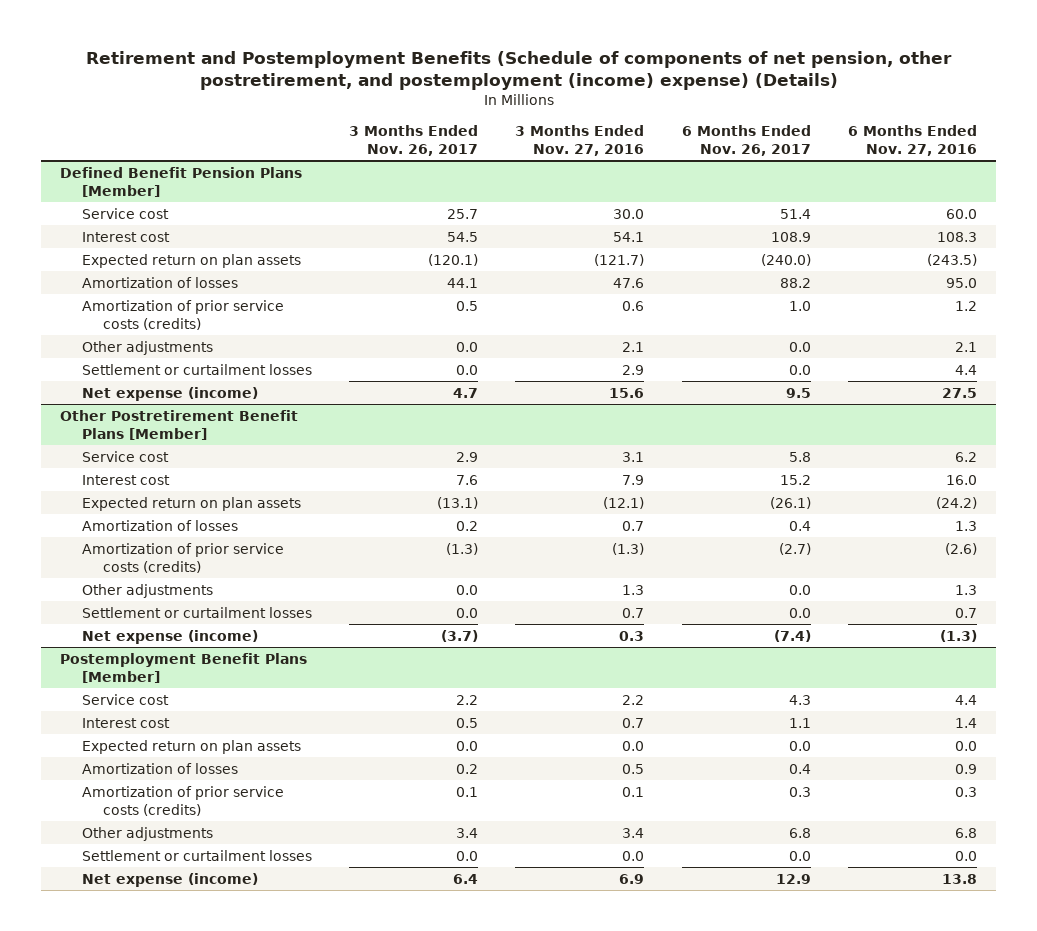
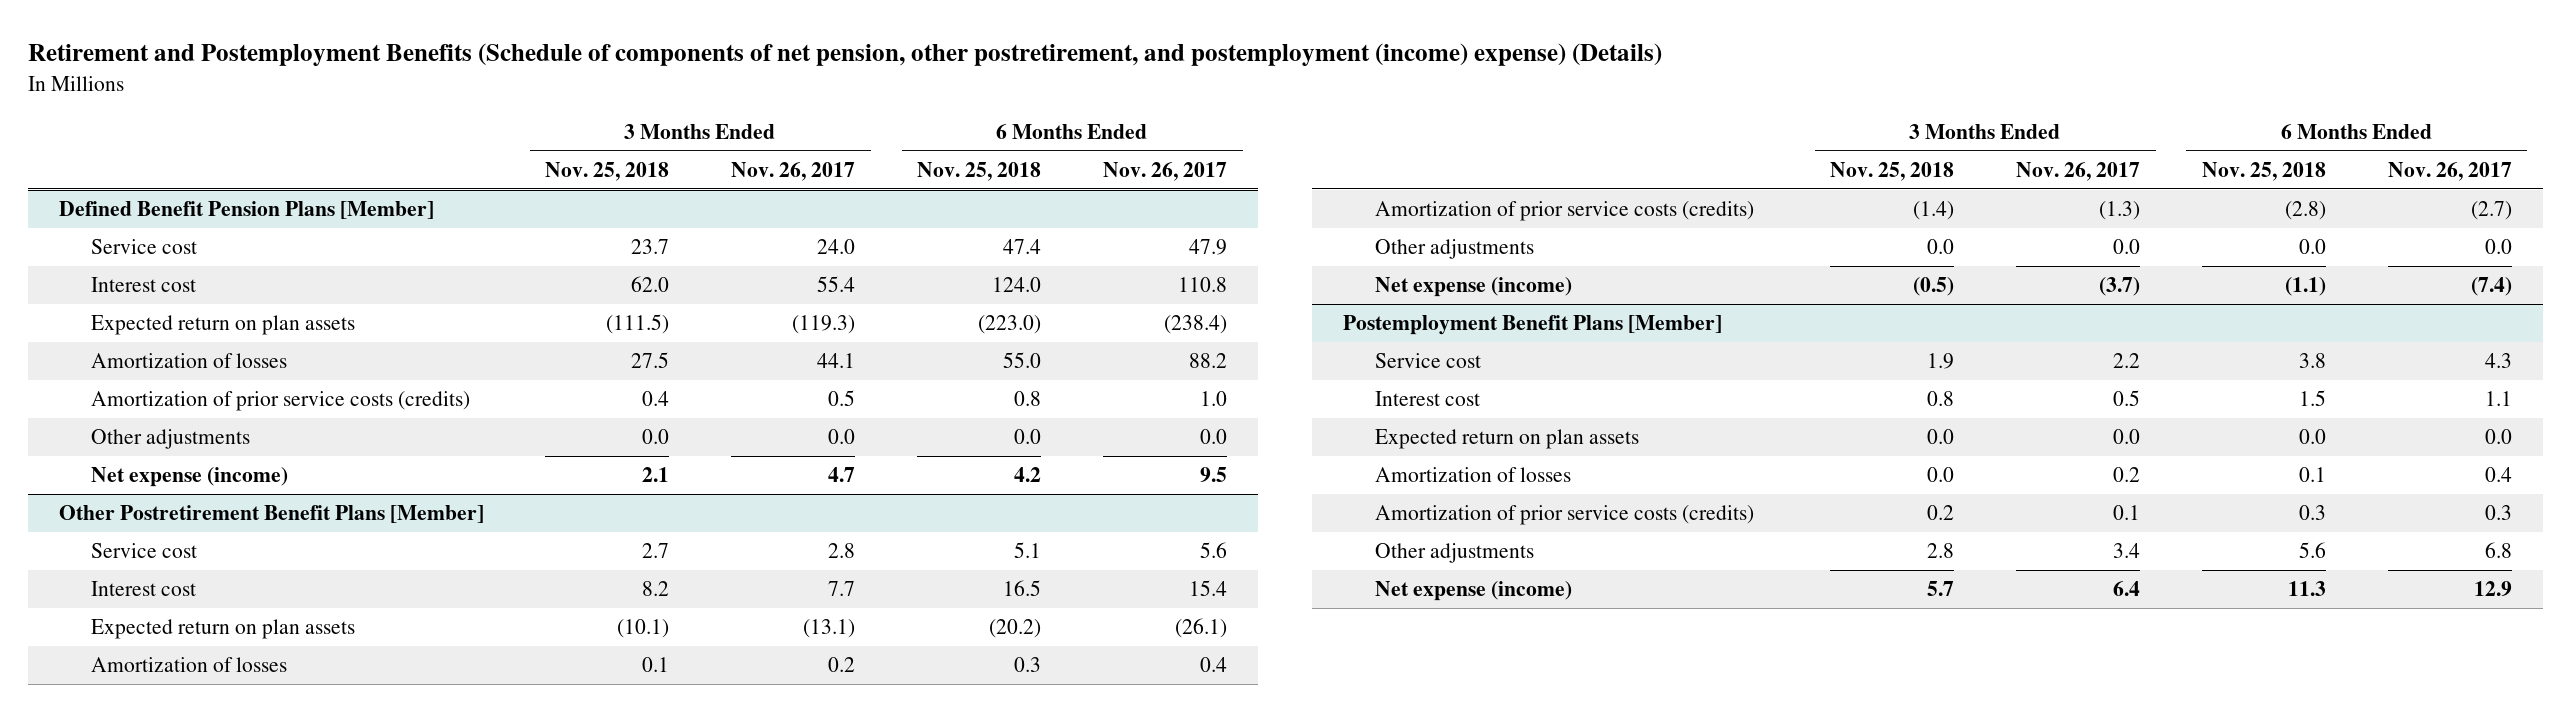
[515,124,645,157] 3 Months Ended Nov. 27, 2016 -> none
[848,124,978,157] 6 Months Ended Nov. 27, 2016 -> none
none -> [545,162,670,182] Nov. 25, 2018
none -> [917,162,1042,182] Nov. 25, 2018
[447,208,479,219] 25.7 -> [817,239,856,255] 24.0
[779,208,811,219] 51.4 -> [1189,239,1228,256] 47.9
[447,231,479,242] 54.5 -> [817,276,856,293] 55.4
[770,231,811,242] 108.9 -> [1178,277,1228,293] 110.8
[428,253,479,266] (120.1) -> [792,315,856,335] (119.3)
[760,253,811,266] (240.0) -> [1164,315,1228,335] (238.4)
[81,363,312,375] Settlement or curtailment losses -> none
[456,451,479,462] 2.9 -> [828,543,856,559] 2.8
[788,451,811,462] 5.8 -> [1200,542,1228,559] 5.6
[456,474,479,485] 7.6 -> [828,581,856,597] 7.7
[779,474,811,485] 15.2 -> [1189,580,1228,597] 15.4
[81,606,312,618] Settlement or curtailment losses -> none
[81,849,312,861] Settlement or curtailment losses -> none

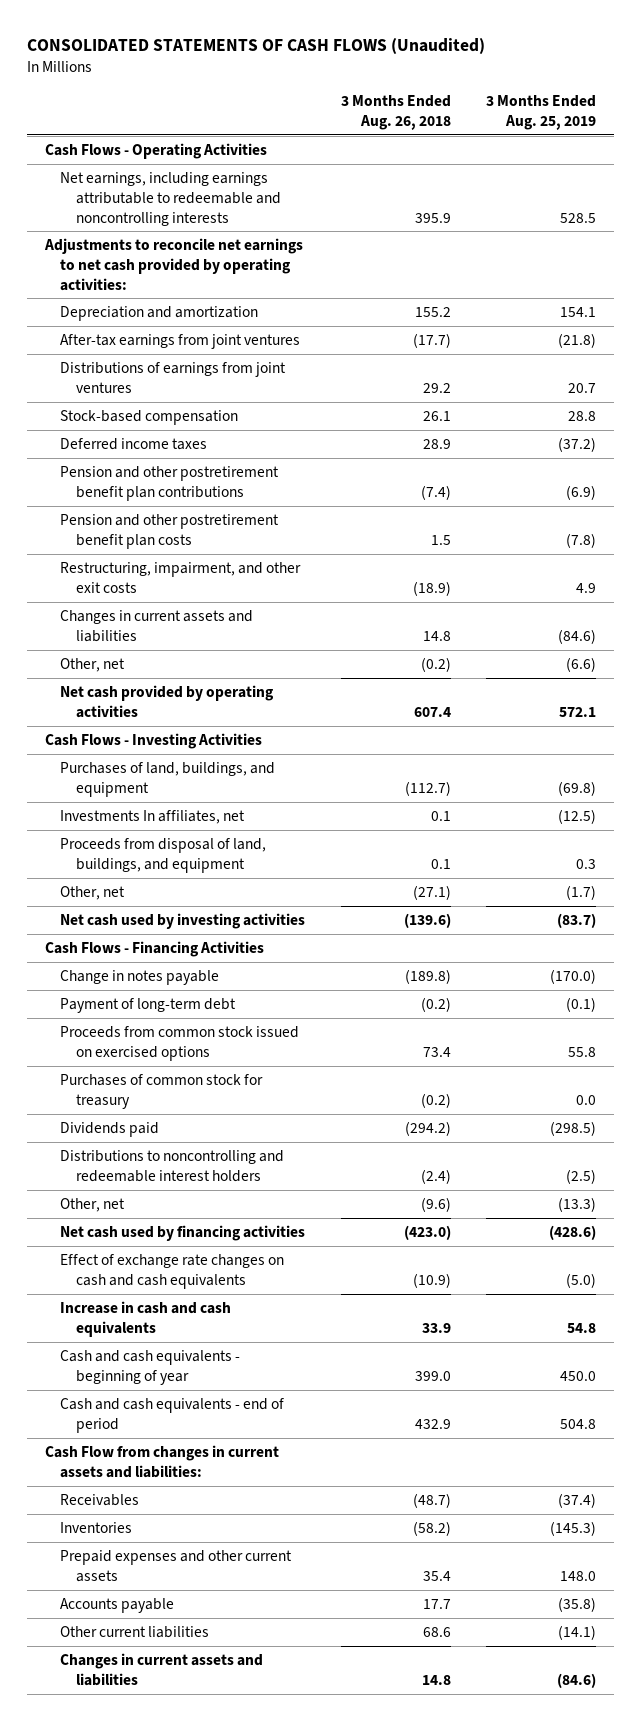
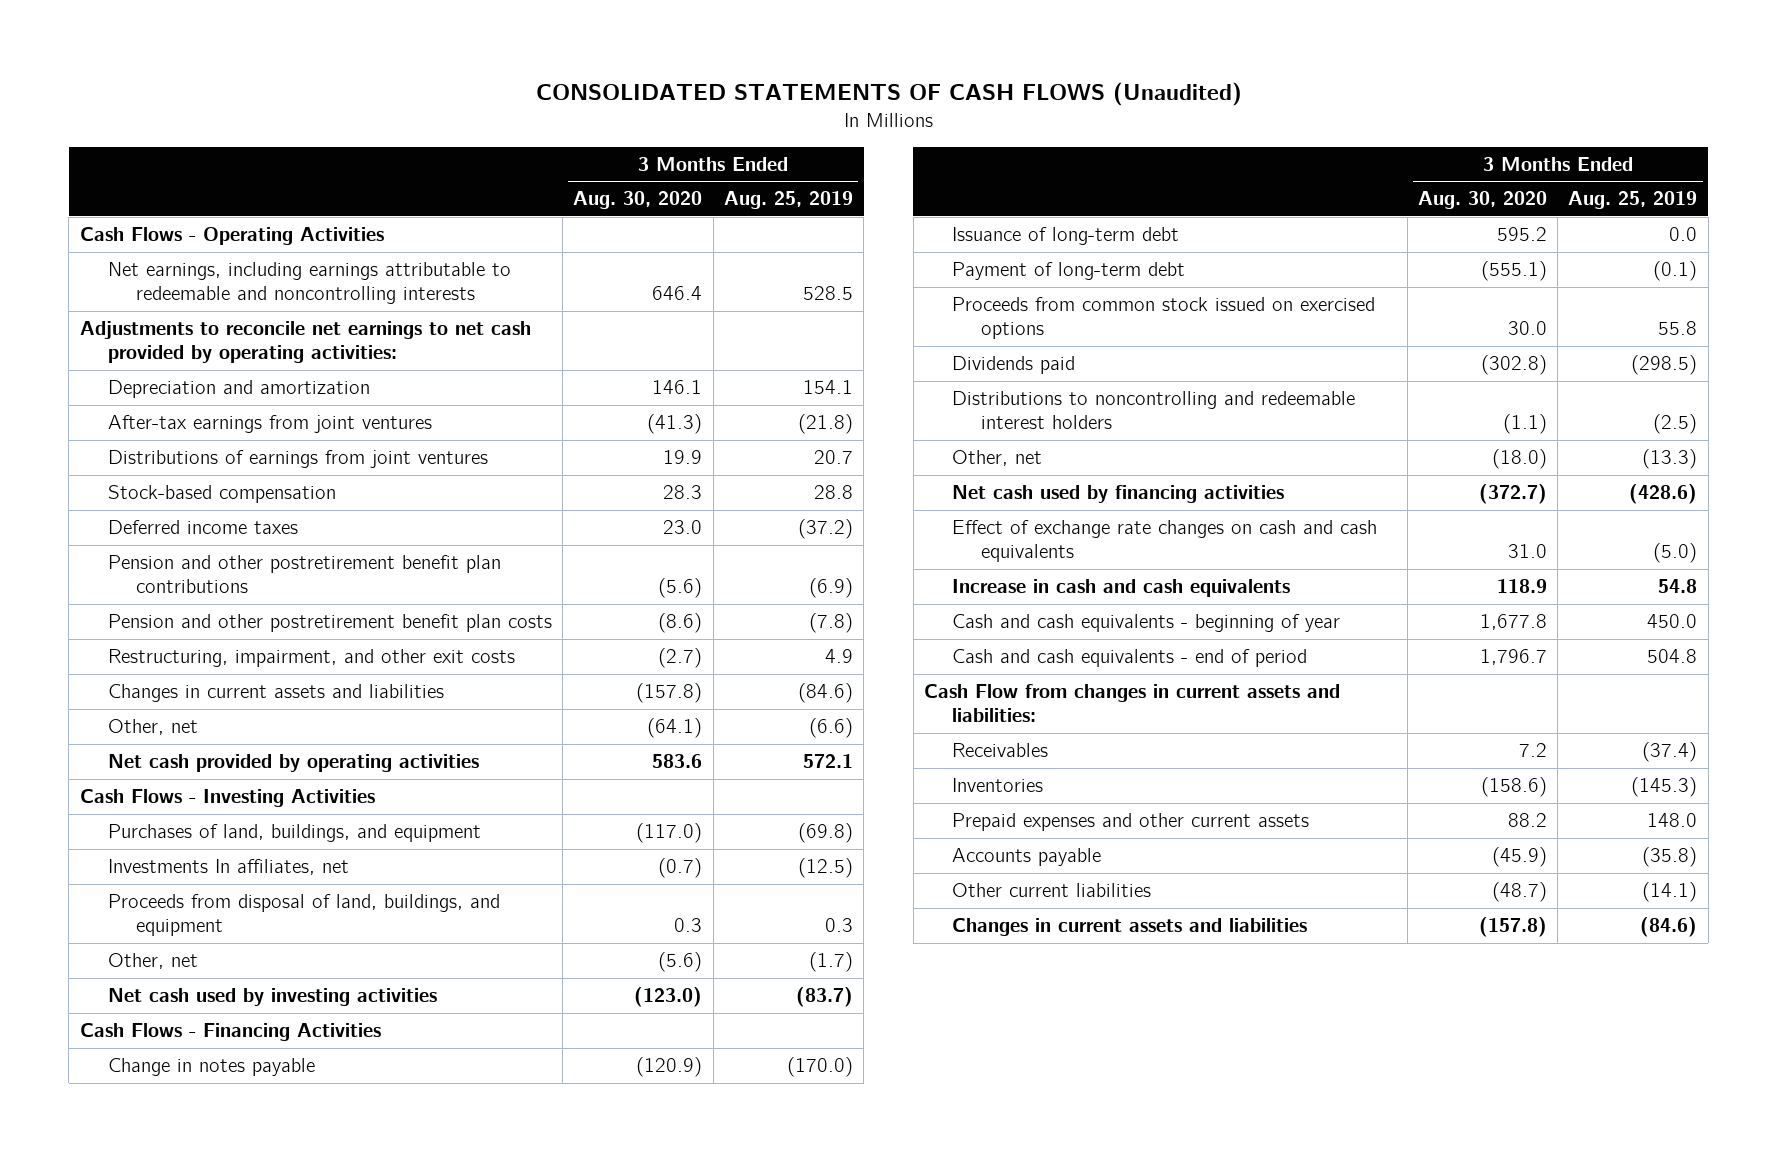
[340,95,451,130] 3 Months Ended Aug. 26, 2018 -> none
none -> [573,191,703,210] Aug. 30, 2020
none -> [952,227,1180,246] Issuance of long-term debt
[60,1073,264,1109] Purchases of common stock for treasury -> none

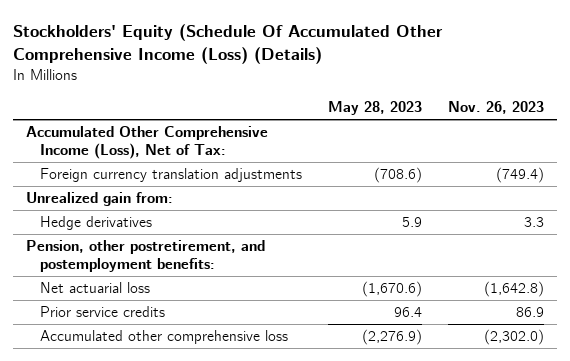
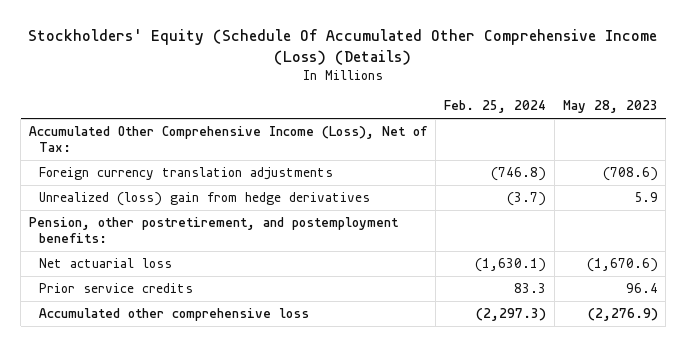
[447,101,544,115] Nov. 26, 2023 -> none
none -> [443,100,546,114] Feb. 25, 2024
[26,192,174,207] Unrealized gain from: -> none
[40,216,153,231] Hedge derivatives -> [38,192,370,207] Unrealized (loss) gain from hedge derivatives

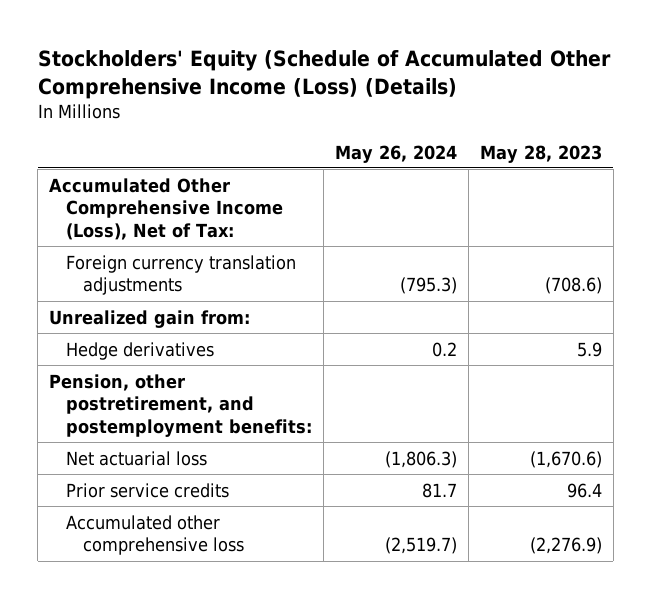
[28,29,658,65] Stockholders' Equity (Schedule Of Accumulated Other Comprehensive Income (Loss) (Details) -> [37,49,611,99] Stockholders' Equity (Schedule of Accumulated Other Comprehensive Income (Loss) (Details)
[443,100,546,114] Feb. 25, 2024 -> none
none -> [334,144,457,163] May 26, 2024
none -> [49,309,251,328] Unrealized gain from:
[38,192,370,207] Unrealized (loss) gain from hedge derivatives -> [65,341,214,360] Hedge derivatives

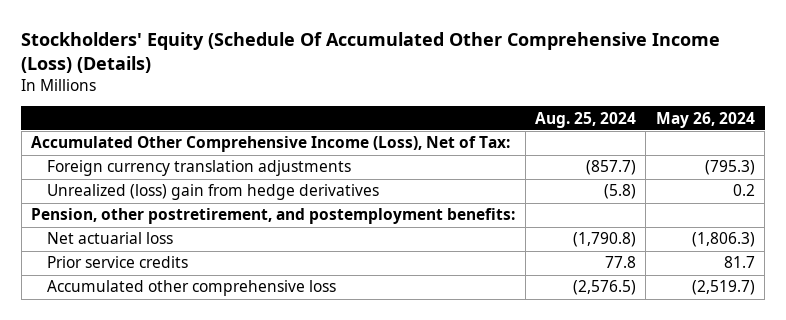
[37,49,611,99] Stockholders' Equity (Schedule of Accumulated Other Comprehensive Income (Loss) (Details) -> [21,31,721,73] Stockholders' Equity (Schedule Of Accumulated Other Comprehensive Income (Loss) (Details)
[479,144,602,163] May 28, 2023 -> none
none -> [535,111,637,128] Aug. 25, 2024
[49,309,251,328] Unrealized gain from: -> none
[65,341,214,360] Hedge derivatives -> [47,184,380,201] Unrealized (loss) gain from hedge derivatives

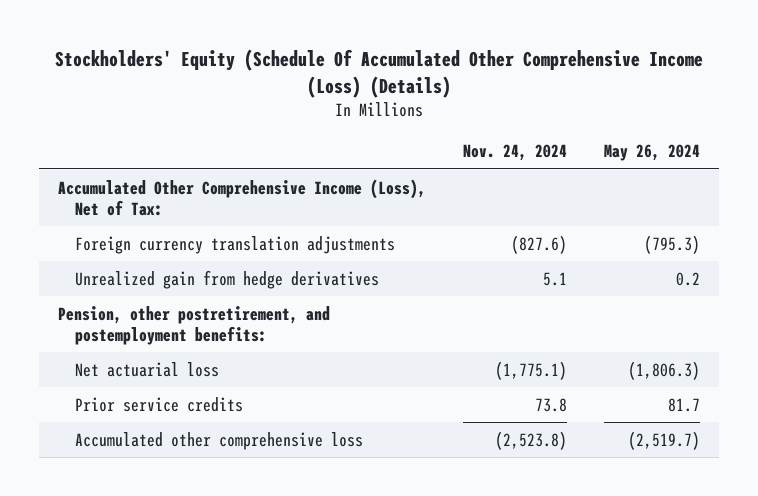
[535,111,637,128] Aug. 25, 2024 -> none
none -> [463,144,568,162] Nov. 24, 2024
[47,184,380,201] Unrealized (loss) gain from hedge derivatives -> [74,269,379,289] Unrealized gain from hedge derivatives

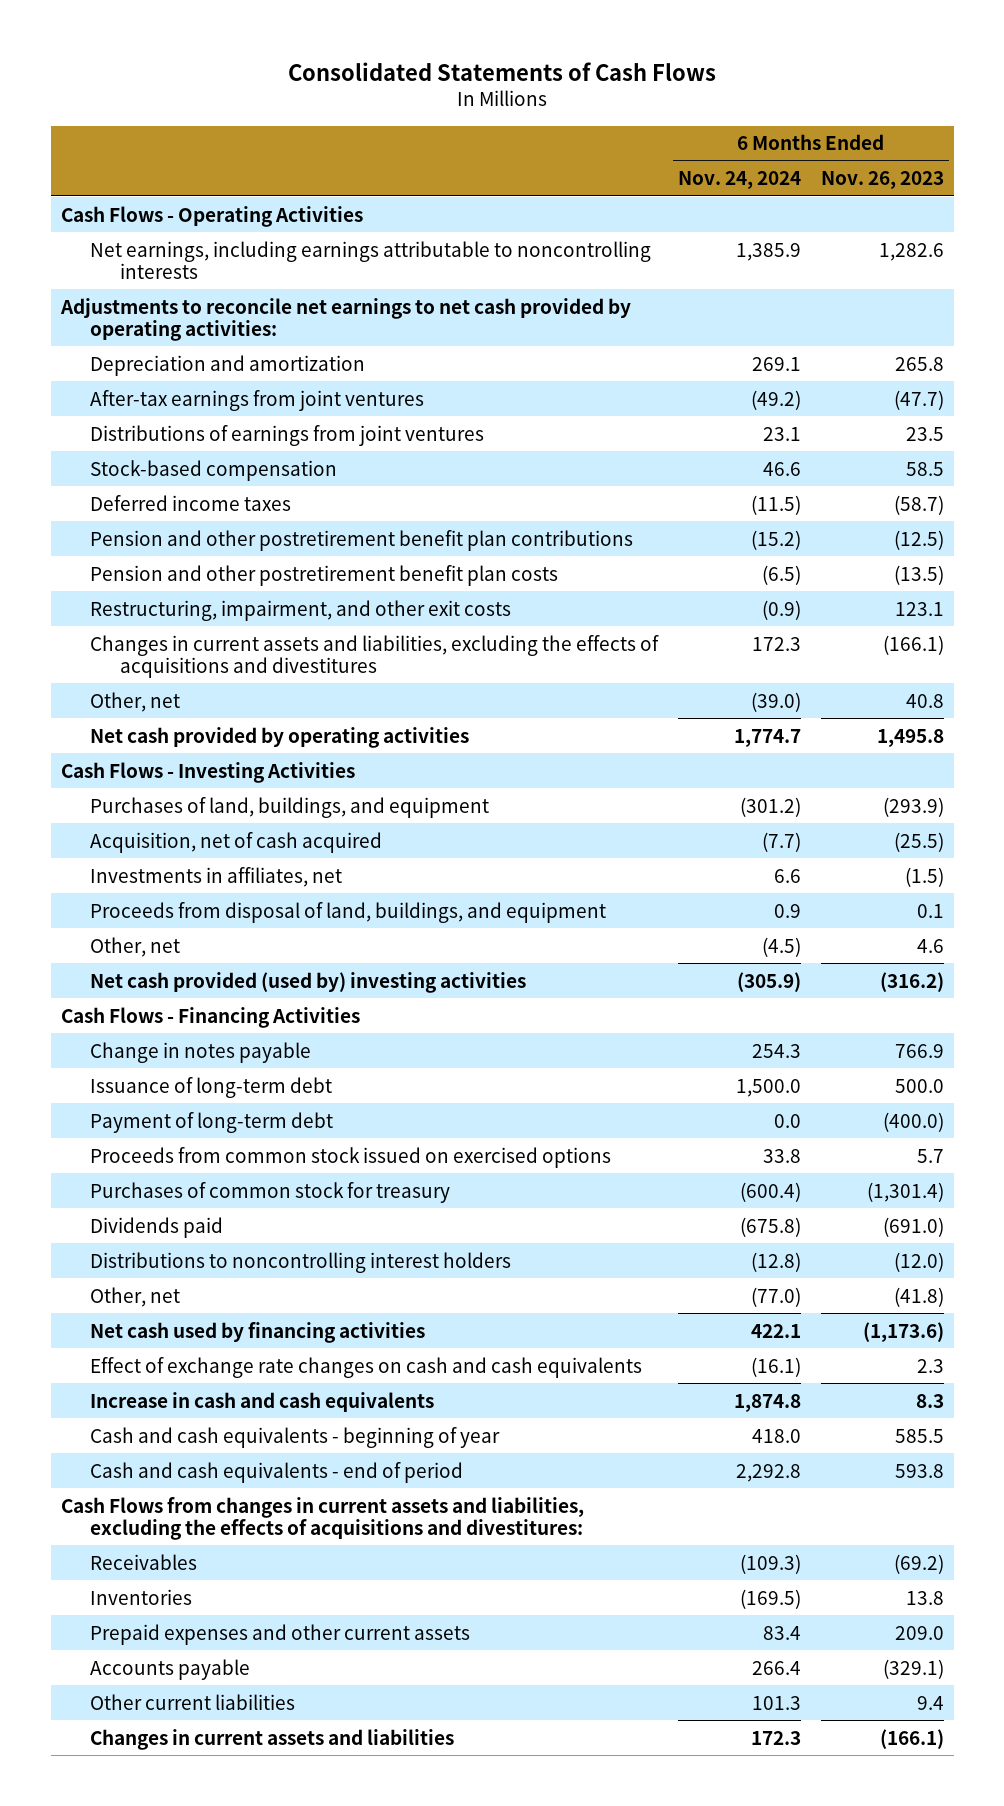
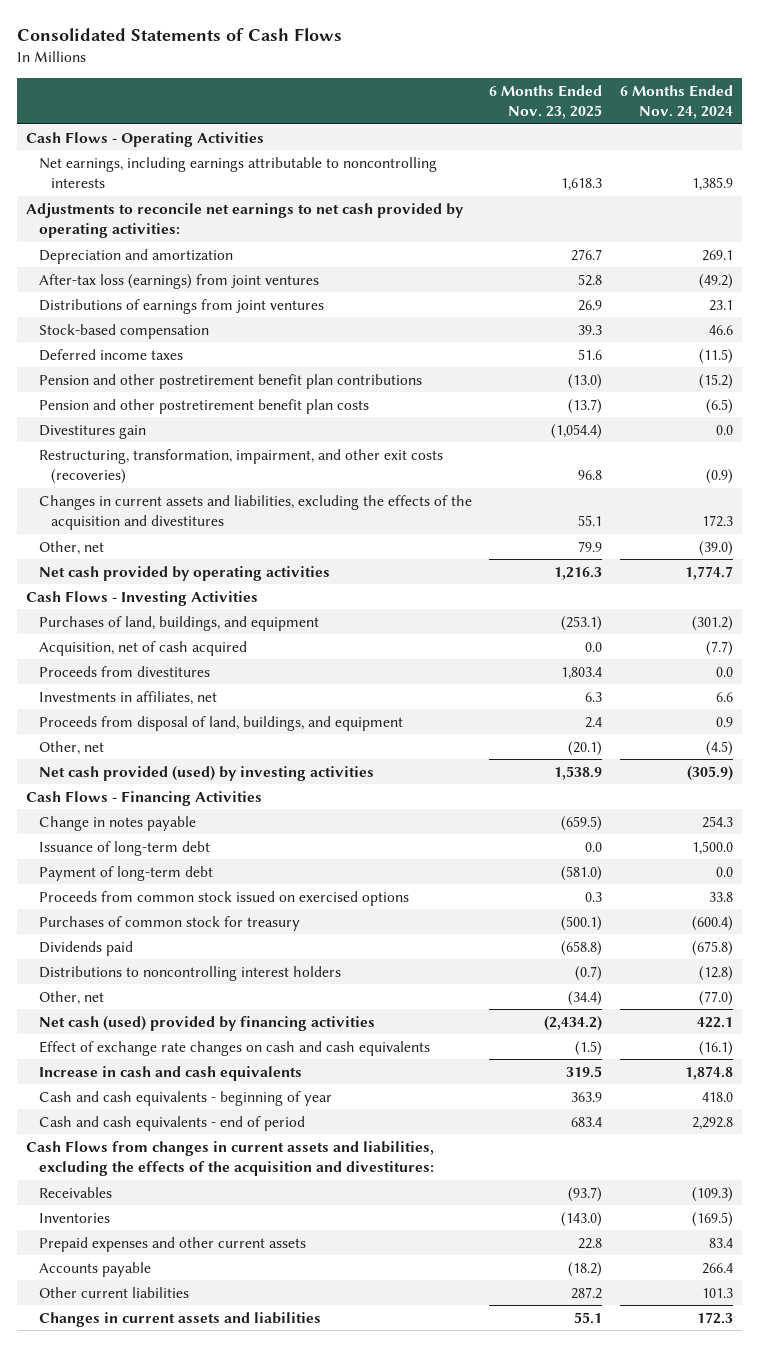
[820,171,944,190] Nov. 26, 2023 -> none
none -> [489,84,603,120] 6 Months Ended Nov. 23, 2025
[90,389,425,411] After-tax earnings from joint ventures -> [38,273,319,289] After-tax loss (earnings) from joint ventures
none -> [38,424,146,439] Divestitures gain
[90,599,512,621] Restructuring, impairment, and other exit costs -> [38,448,443,485] Restructuring, transformation, impairment, and other exit costs (recoveries)
[90,634,660,678] Changes in current assets and liabilities, excluding the effects of acquisitions and divestitures -> [38,494,472,531] Changes in current assets and liabilities, excluding the effects of the acquisition and divestitures
none -> [38,665,210,677] Proceeds from divestitures
[90,971,527,993] Net cash provided (used by) investing activities -> [38,765,374,781] Net cash provided (used) by investing activities
[90,1321,426,1343] Net cash used by financing activities -> [38,1015,375,1031] Net cash (used) provided by financing activities
[60,1496,584,1540] Cash Flows from changes in current assets and liabilities, excluding the effects of acquisitions and divestitures: -> [25,1140,434,1177] Cash Flows from changes in current assets and liabilities, excluding the effects of the acquisition and divestitures:

